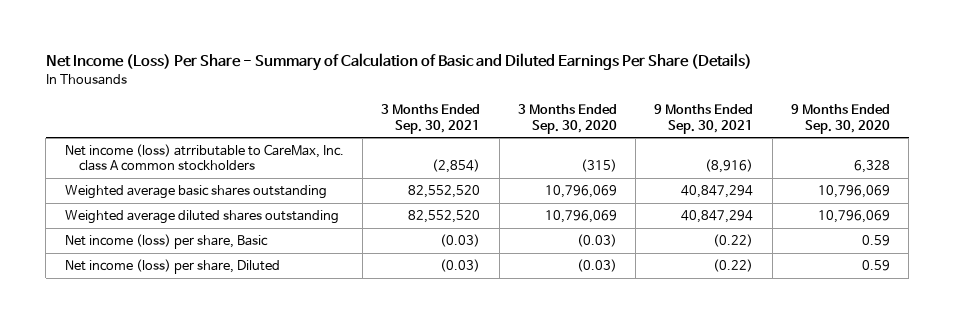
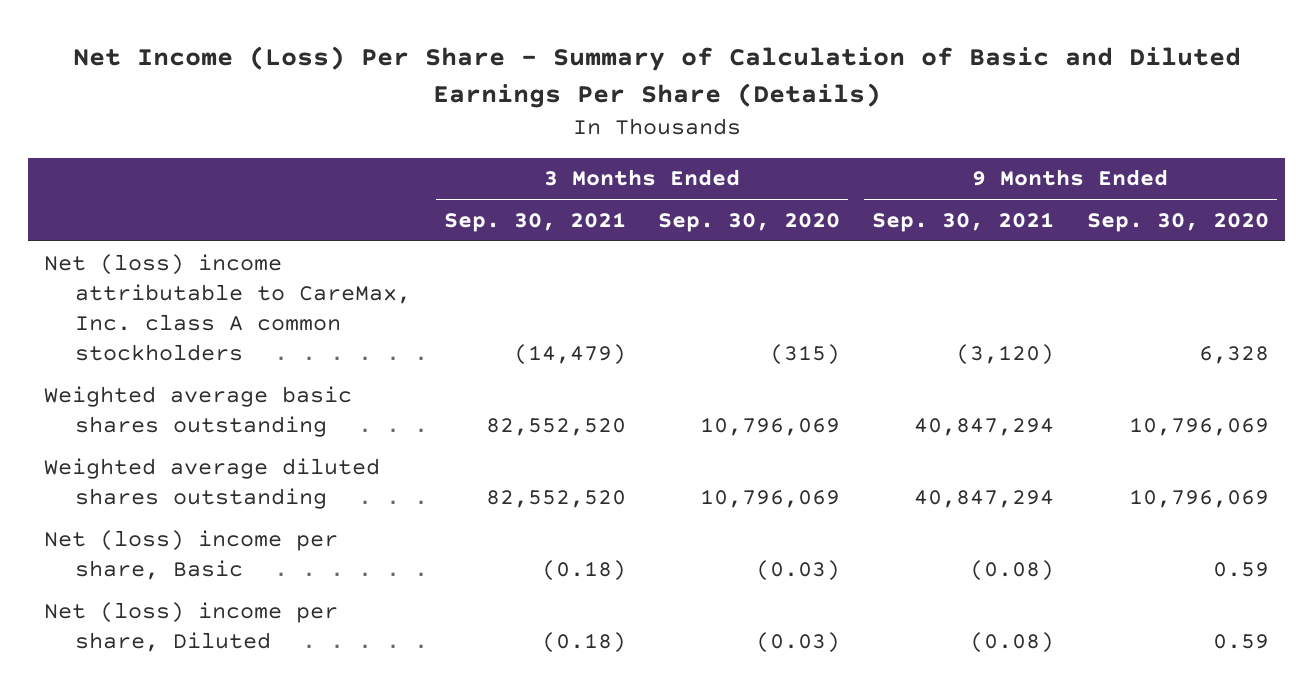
[64,144,344,172] Net income (loss) atrributable to CareMax, Inc. class A common stockholders -> [44,253,412,362] Net (loss) income attributable to CareMax, Inc. class A common stockholders
[432,159,481,174] (2,854) -> [513,344,626,366] (14,479)
[705,159,754,174] (8,916) -> [956,344,1055,366] (3,120)
[64,234,268,250] Net income (loss) per share, Basic -> [44,529,339,580] Net (loss) income per share, Basic
[440,234,481,248] (0.03) -> [541,559,626,581] (0.18)
[713,234,754,248] (0.22) -> [970,559,1055,581] (0.08)
[64,259,280,275] Net income (loss) per share, Diluted -> [44,601,339,652] Net (loss) income per share, Diluted
[440,259,481,273] (0.03) -> [541,631,626,653] (0.18)
[713,259,754,273] (0.22) -> [970,631,1055,653] (0.08)

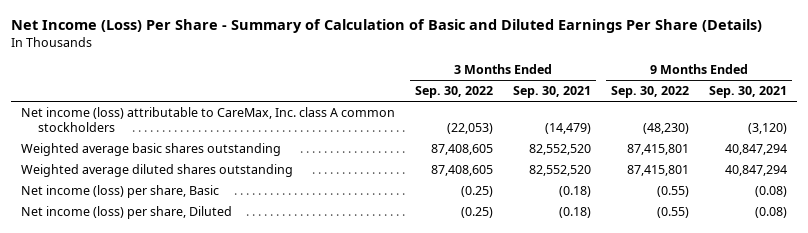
[658,212,841,232] Sep. 30, 2020 -> none
[1086,212,1269,232] Sep. 30, 2020 -> none
none -> [414,86,493,99] Sep. 30, 2022
none -> [610,86,689,99] Sep. 30, 2022
[44,253,412,362] Net (loss) income attributable to CareMax, Inc. class A common stockholders -> [20,106,395,133] Net income (loss) attributable to CareMax, Inc. class A common stockholders
[44,529,339,580] Net (loss) income per share, Basic -> [20,184,219,198] Net income (loss) per share, Basic
[44,601,339,652] Net (loss) income per share, Diluted -> [20,205,232,219] Net income (loss) per share, Diluted

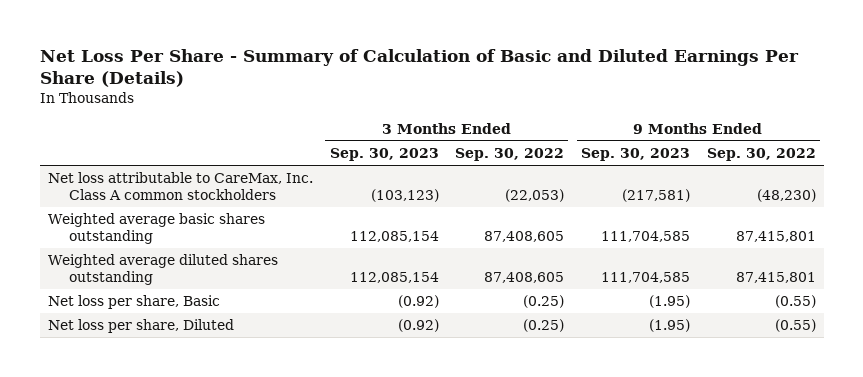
[10,19,762,34] Net Income (Loss) Per Share - Summary of Calculation of Basic and Diluted Earnings Per Share (Details) -> [39,48,799,87] Net Loss Per Share - Summary of Calculation of Basic and Diluted Earnings Per Share (Details)
[512,86,591,99] Sep. 30, 2021 -> none
[709,86,788,99] Sep. 30, 2021 -> none
none -> [329,148,439,162] Sep. 30, 2023
none -> [580,148,690,162] Sep. 30, 2023
[20,106,395,133] Net income (loss) attributable to CareMax, Inc. class A common stockholders -> [47,172,313,200] Net loss attributable to CareMax, Inc. Class A common stockholders
[20,184,219,198] Net income (loss) per share, Basic -> [47,295,220,310] Net loss per share, Basic
[20,205,232,219] Net income (loss) per share, Diluted -> [47,319,234,334] Net loss per share, Diluted

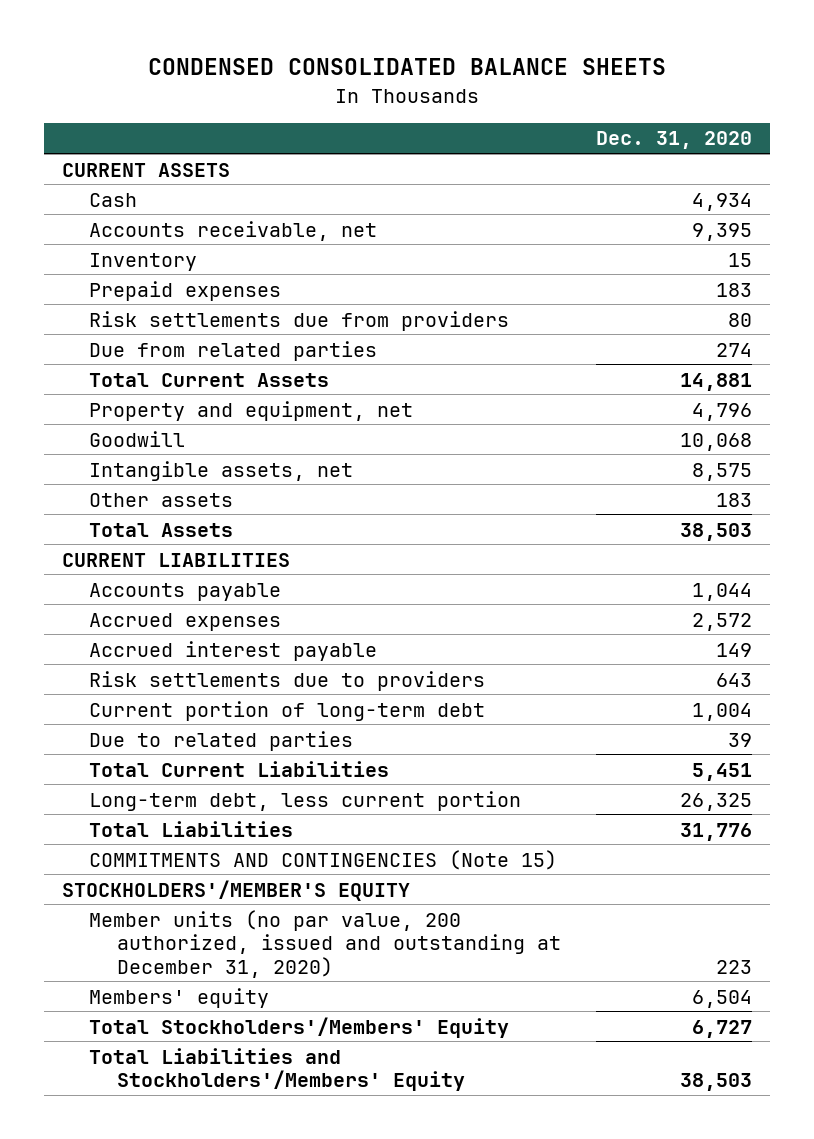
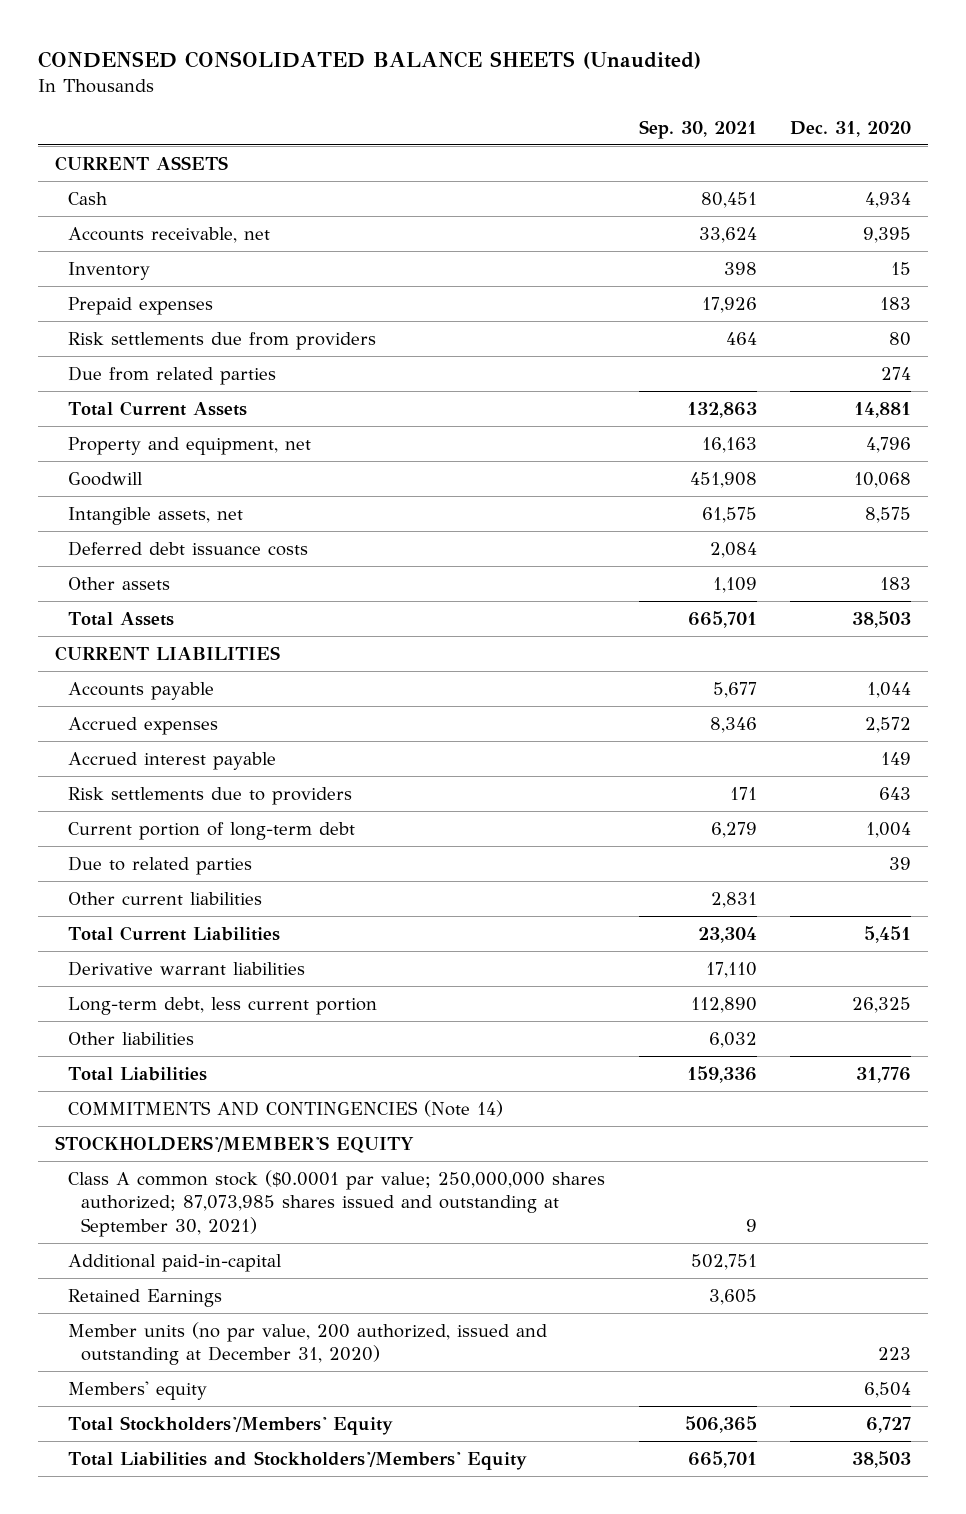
[147,58,666,76] CONDENSED CONSOLIDATED BALANCE SHEETS -> [38,50,702,69] CONDENSED CONSOLIDATED BALANCE SHEETS (Unaudited)
none -> [638,119,757,139] Sep. 30, 2021
none -> [68,540,309,556] Deferred debt issuance costs
none -> [68,891,263,905] Other current liabilities
none -> [68,960,306,976] Derivative warrant liabilities
none -> [68,1031,195,1045] Other liabilities
[89,849,558,870] COMMITMENTS AND CONTINGENCIES (Note 15) -> [68,1099,504,1117] COMMITMENTS AND CONTINGENCIES (Note 14)
none -> [68,1169,606,1237] Class A common stock ($0.0001 par value; 250,000,000 shares authorized; 87,073,985 shares issued and outstanding at September 30, 2021)
none -> [68,1253,283,1272] Additional paid-in-capital
none -> [68,1288,223,1307] Retained Earnings

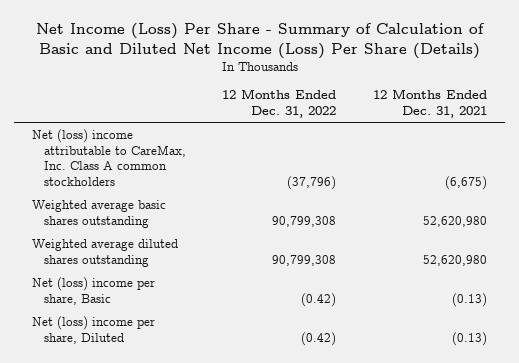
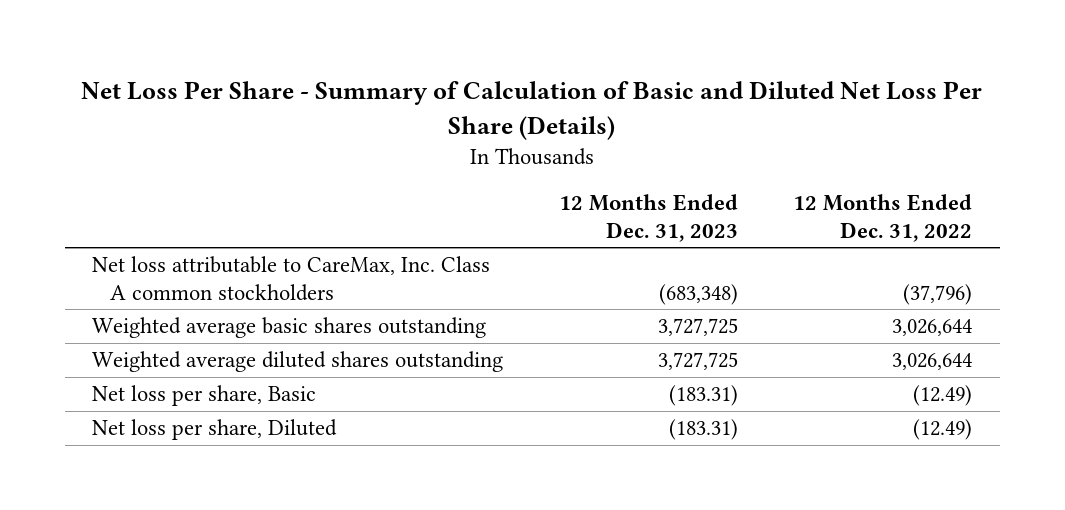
[35,22,485,59] Net Income (Loss) Per Share - Summary of Calculation of Basic and Diluted Net Income (Loss) Per Share (Details) -> [81,81,983,140] Net Loss Per Share - Summary of Calculation of Basic and Diluted Net Loss Per Share (Details)
[373,89,488,119] 12 Months Ended Dec. 31, 2021 -> none
none -> [558,194,738,242] 12 Months Ended Dec. 31, 2023
[32,128,186,187] Net (loss) income attributable to CareMax, Inc. Class A common stockholders -> [92,256,491,301] Net loss attributable to CareMax, Inc. Class A common stockholders
[272,215,337,227] 90,799,308 -> [892,319,973,337] 3,026,644
[272,254,337,266] 90,799,308 -> [892,353,973,371] 3,026,644
[32,276,156,305] Net (loss) income per share, Basic -> [92,385,317,407] Net loss per share, Basic
[301,292,337,307] (0.42) -> [913,385,973,407] (12.49)
[32,315,156,344] Net (loss) income per share, Diluted -> [92,419,338,441] Net loss per share, Diluted
[301,331,337,346] (0.42) -> [913,419,973,441] (12.49)

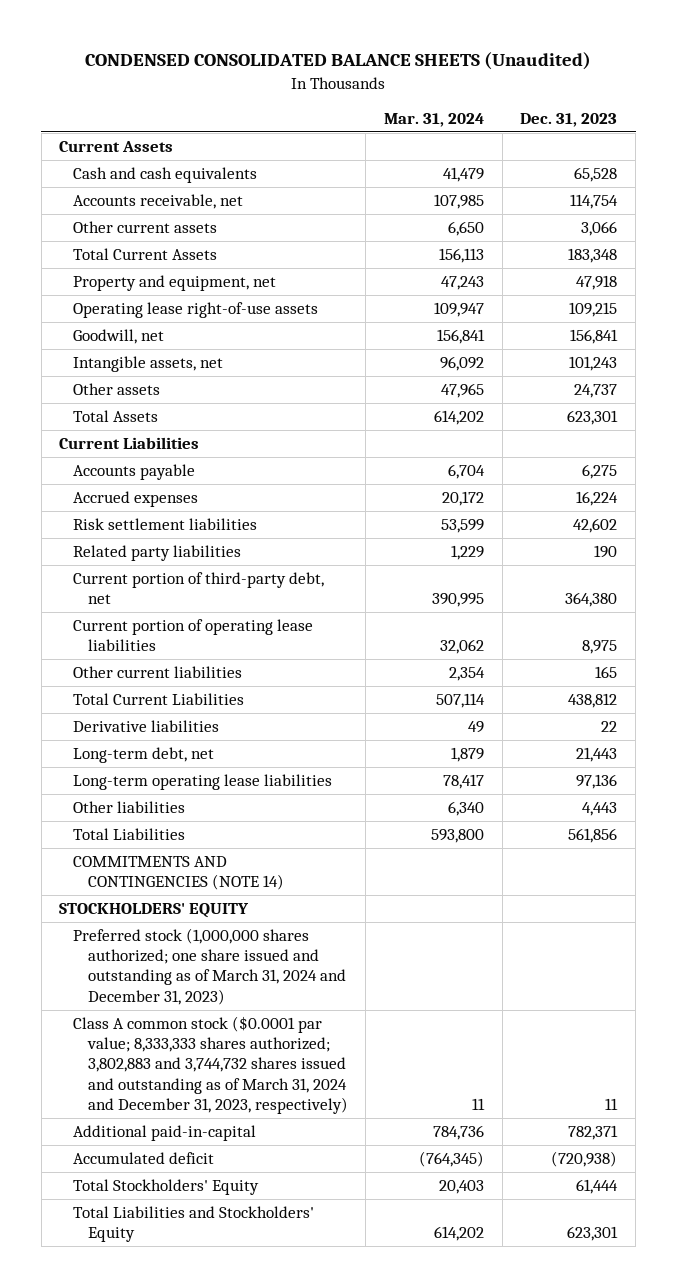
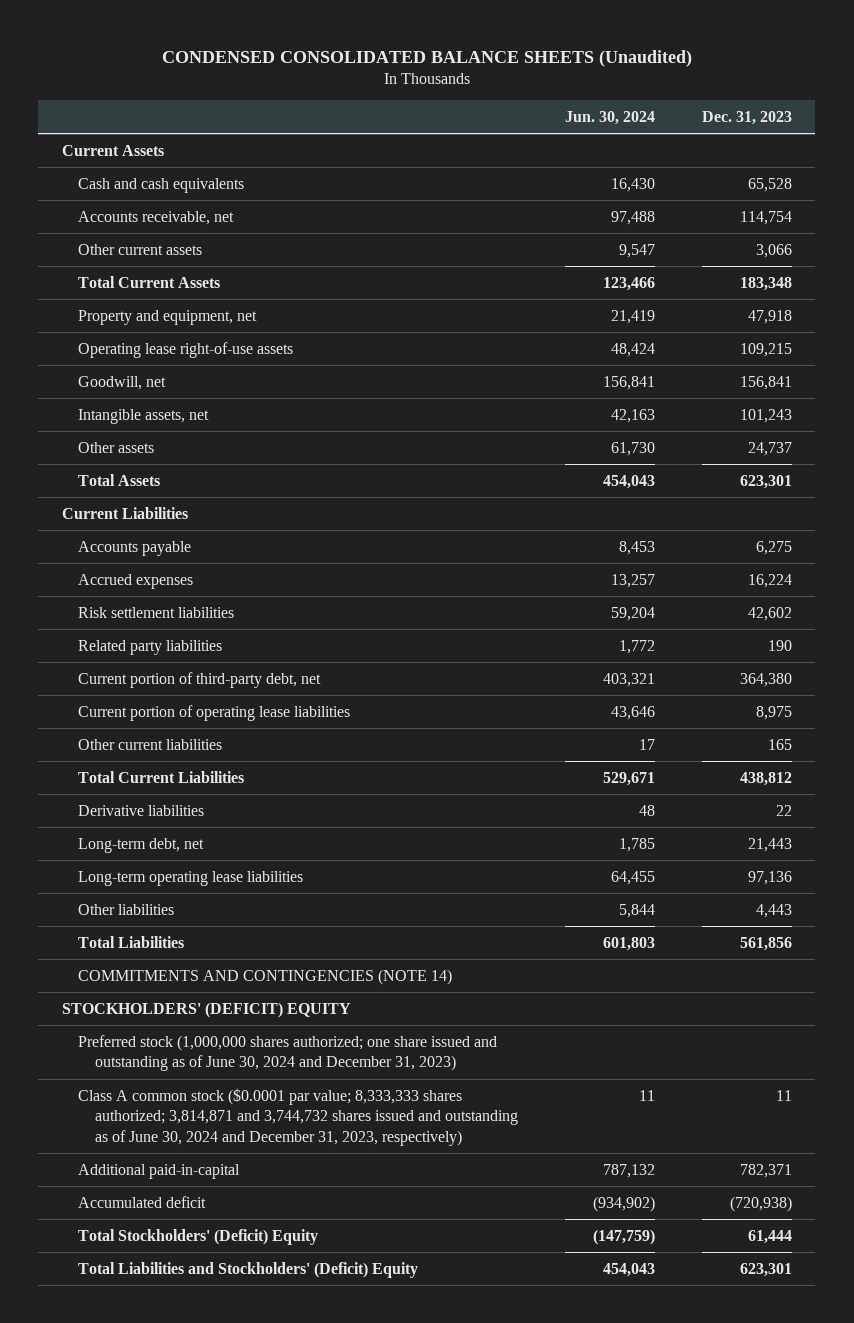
[383,112,484,127] Mar. 31, 2024 -> none
none -> [564,110,655,125] Jun. 30, 2024
[59,902,250,918] STOCKHOLDERS' EQUITY -> [61,1001,351,1018] STOCKHOLDERS' (DEFICIT) EQUITY
[73,927,346,1005] Preferred stock (1,000,000 shares authorized; one share issued and outstanding as of March 31, 2024 and December 31, 2023) -> [78,1034,498,1072] Preferred stock (1,000,000 shares authorized; one share issued and outstanding as of June 30, 2024 and December 31, 2023)
[73,1015,348,1114] Class A common stock ($0.0001 par value; 8,333,333 shares authorized; 3,802,883 and 3,744,732 shares issued and outstanding as of March 31, 2024 and December 31, 2023, respectively) -> [78,1087,518,1146] Class A common stock ($0.0001 par value; 8,333,333 shares authorized; 3,814,871 and 3,744,732 shares issued and outstanding as of June 30, 2024 and December 31, 2023, respectively)
[73,1178,260,1195] Total Stockholders' Equity -> [78,1228,319,1245] Total Stockholders' (Deficit) Equity
[73,1205,315,1243] Total Liabilities and Stockholders' Equity -> [78,1261,419,1278] Total Liabilities and Stockholders' (Deficit) Equity

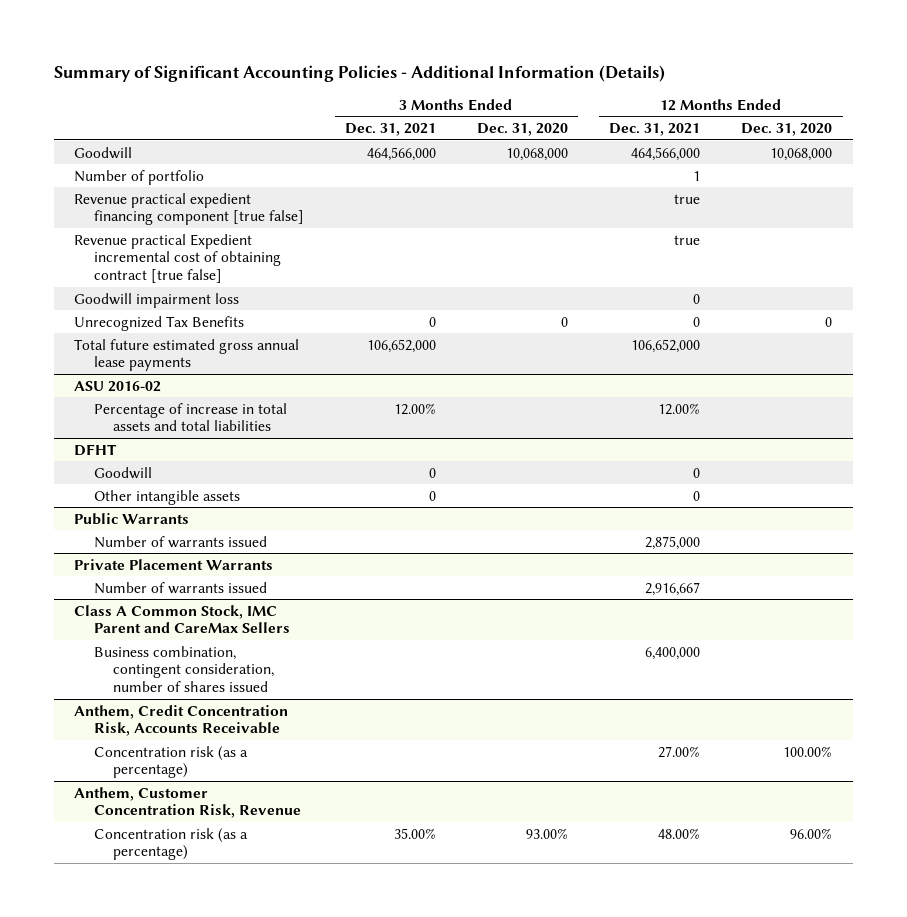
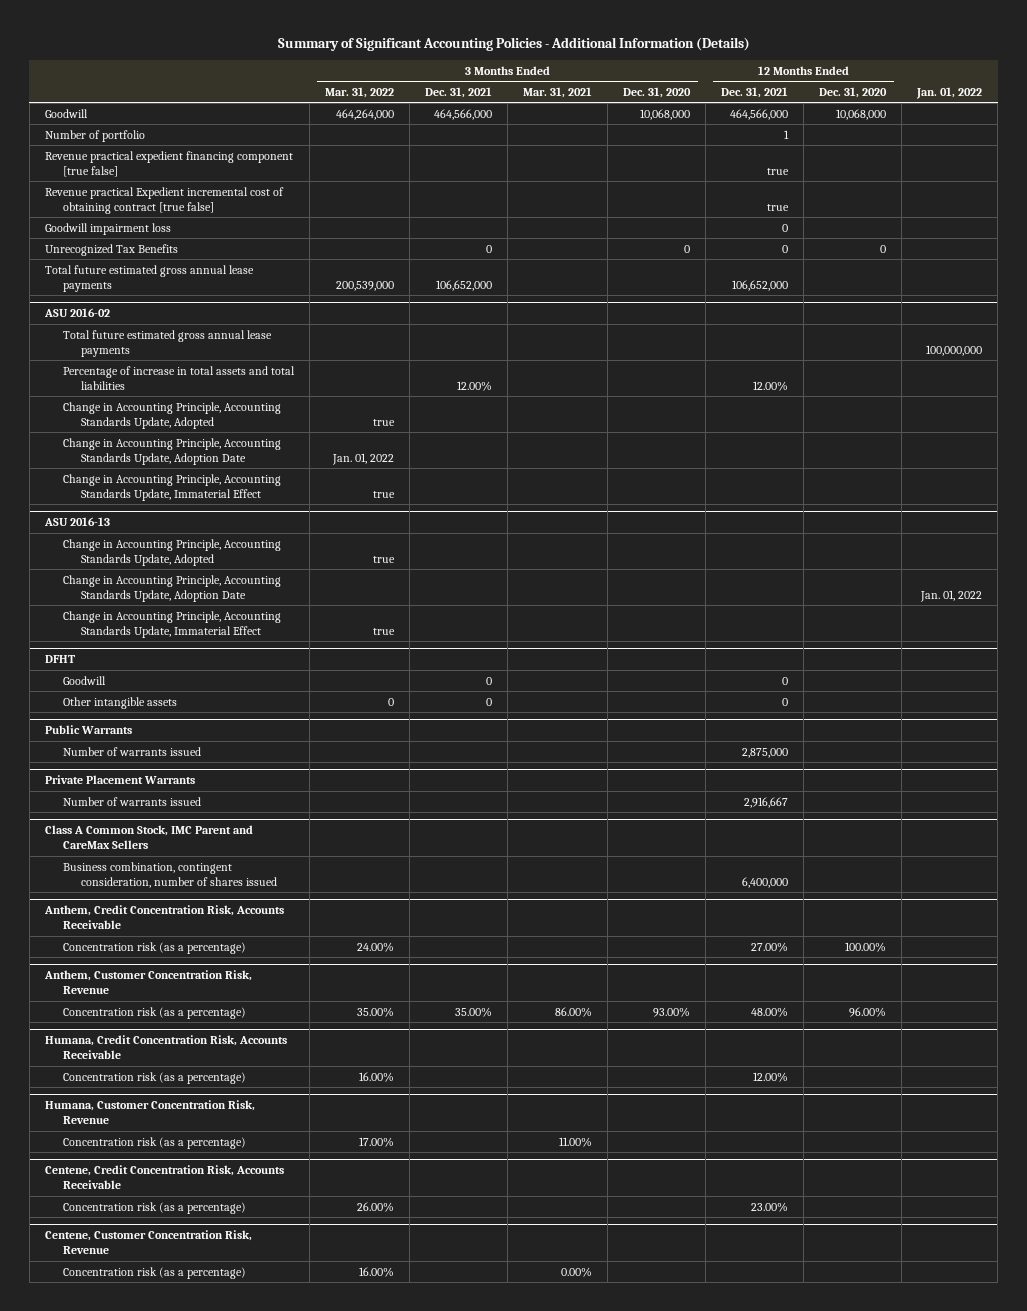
none -> [324,87,394,99] Mar. 31, 2022
none -> [523,87,593,99] Mar. 31, 2021
none -> [916,87,983,100] Jan. 01, 2022
none -> [62,329,272,357] Total future estimated gross annual lease payments
none -> [62,401,281,429] Change in Accounting Principle, Accounting Standards Update, Adopted
none -> [62,437,281,465] Change in Accounting Principle, Accounting Standards Update, Adoption Date
none -> [62,473,281,501] Change in Accounting Principle, Accounting Standards Update, Immaterial Effect
none -> [43,517,110,527] ASU 2016-13
none -> [62,538,281,566] Change in Accounting Principle, Accounting Standards Update, Adopted
none -> [62,574,281,602] Change in Accounting Principle, Accounting Standards Update, Adoption Date
none -> [62,610,281,638] Change in Accounting Principle, Accounting Standards Update, Immaterial Effect
none -> [44,1035,287,1060] Humana, Credit Concentration Risk, Accounts Receivable
none -> [62,1071,246,1084] Concentration risk (as a percentage)
none -> [44,1100,255,1125] Humana, Customer Concentration Risk, Revenue
none -> [62,1136,246,1149] Concentration risk (as a percentage)
none -> [44,1165,284,1190] Centene, Credit Concentration Risk, Accounts Receivable
none -> [62,1201,246,1214] Concentration risk (as a percentage)
none -> [44,1230,252,1255] Centene, Customer Concentration Risk, Revenue
none -> [62,1266,246,1279] Concentration risk (as a percentage)

